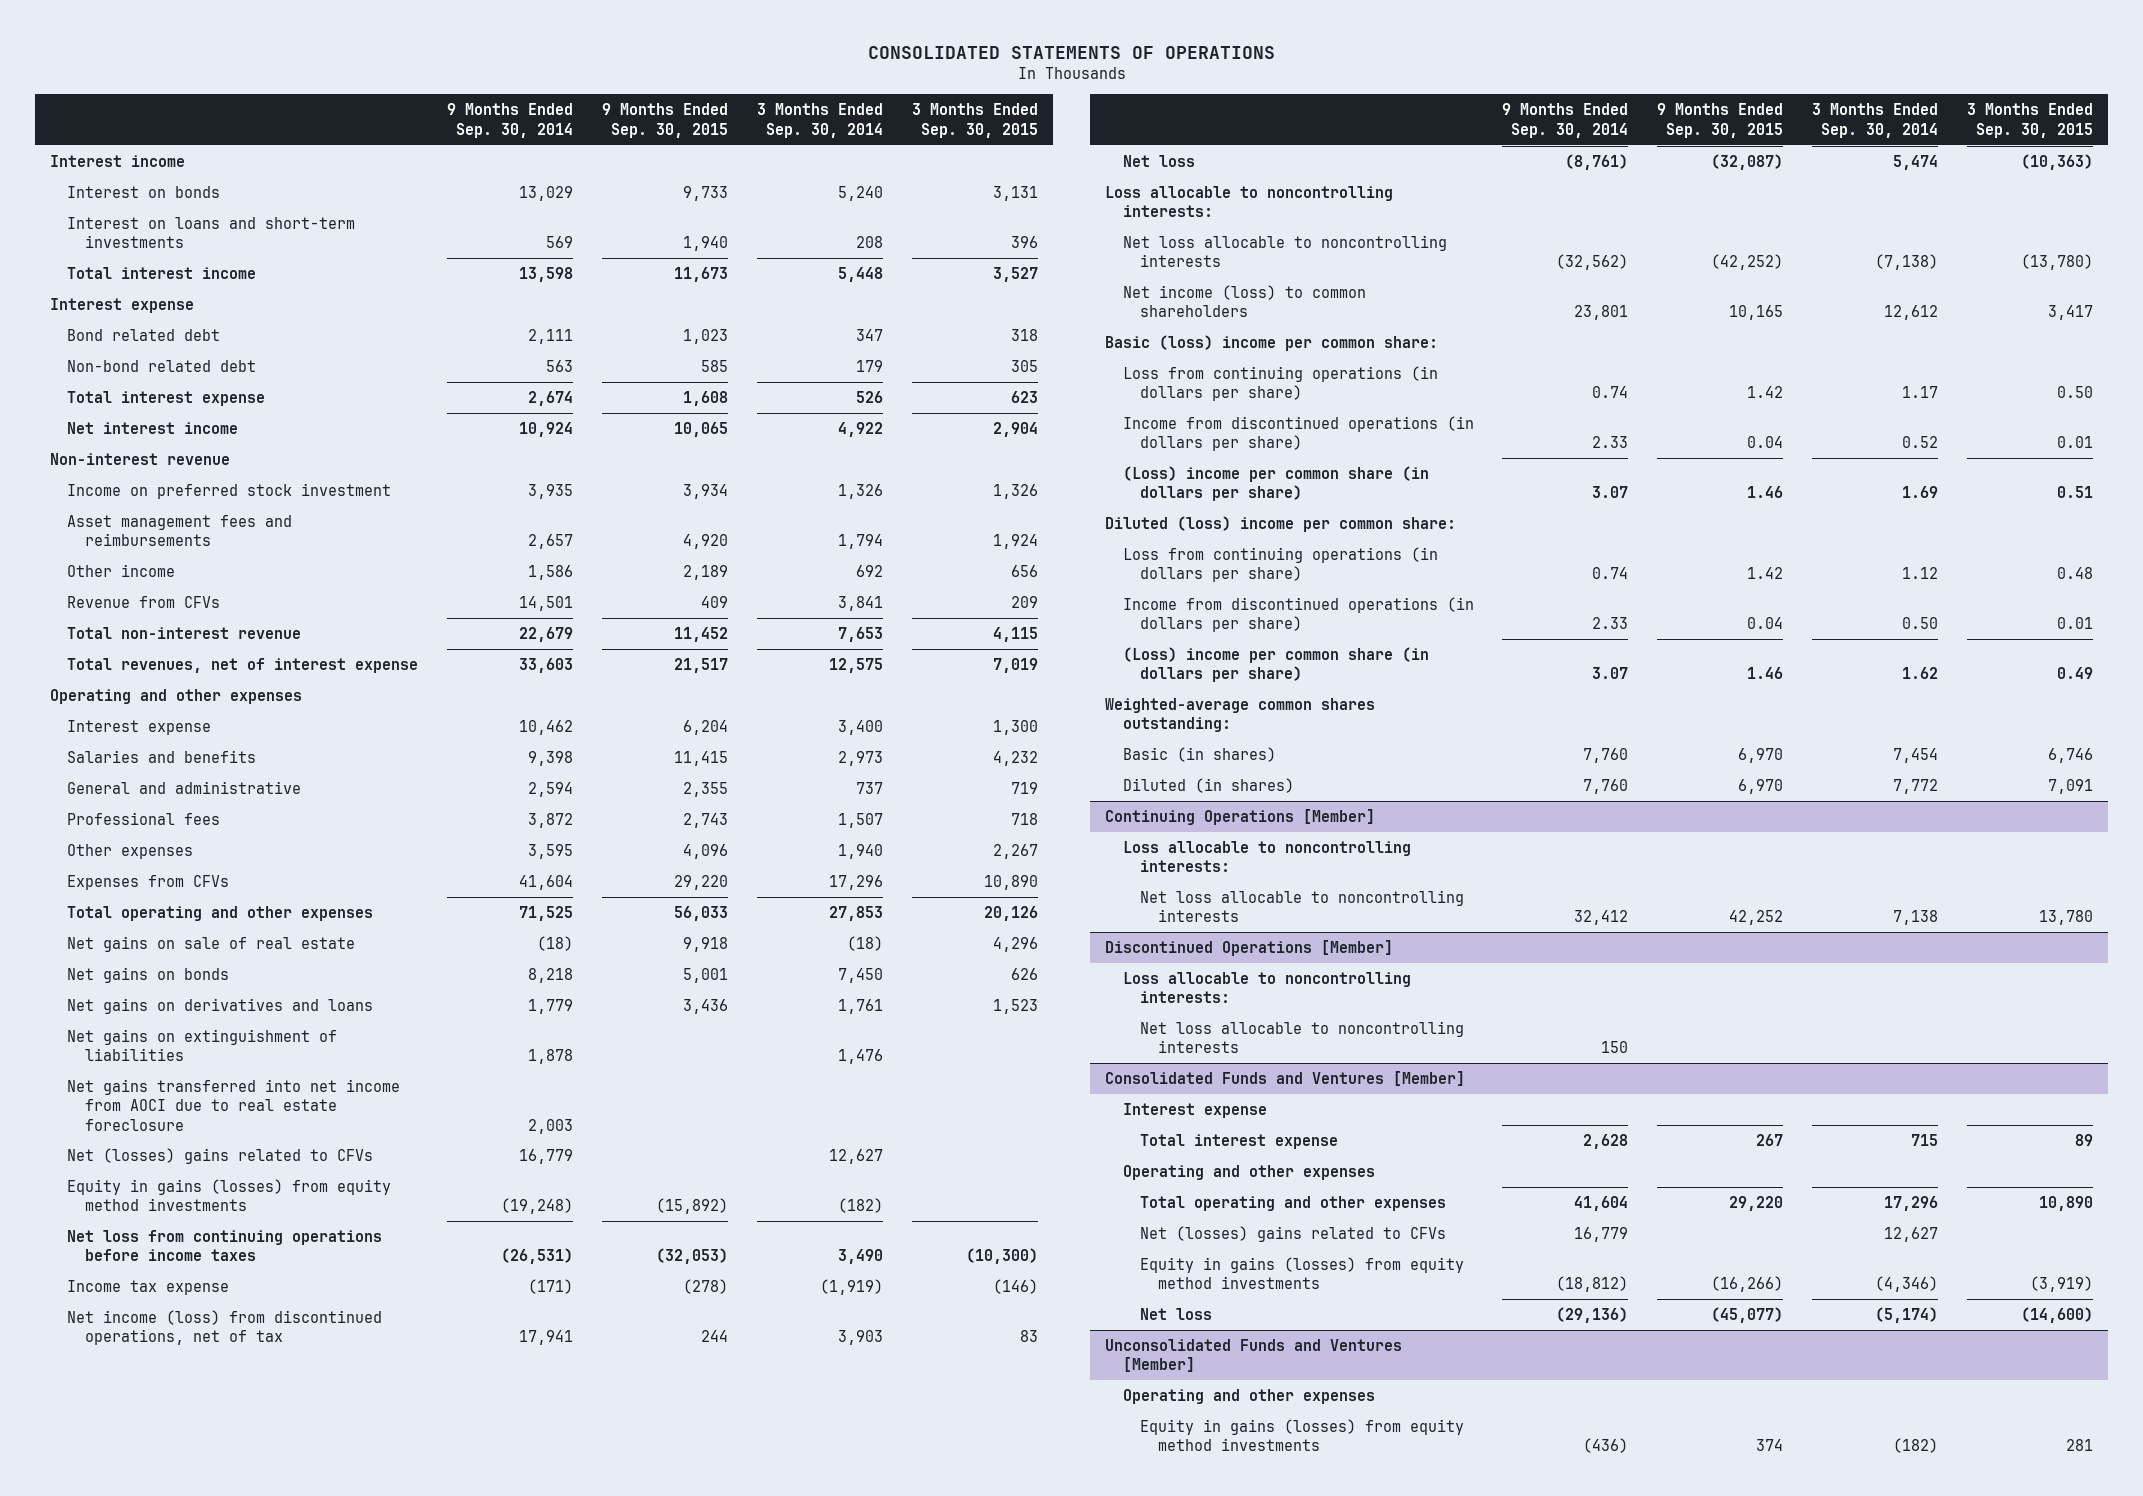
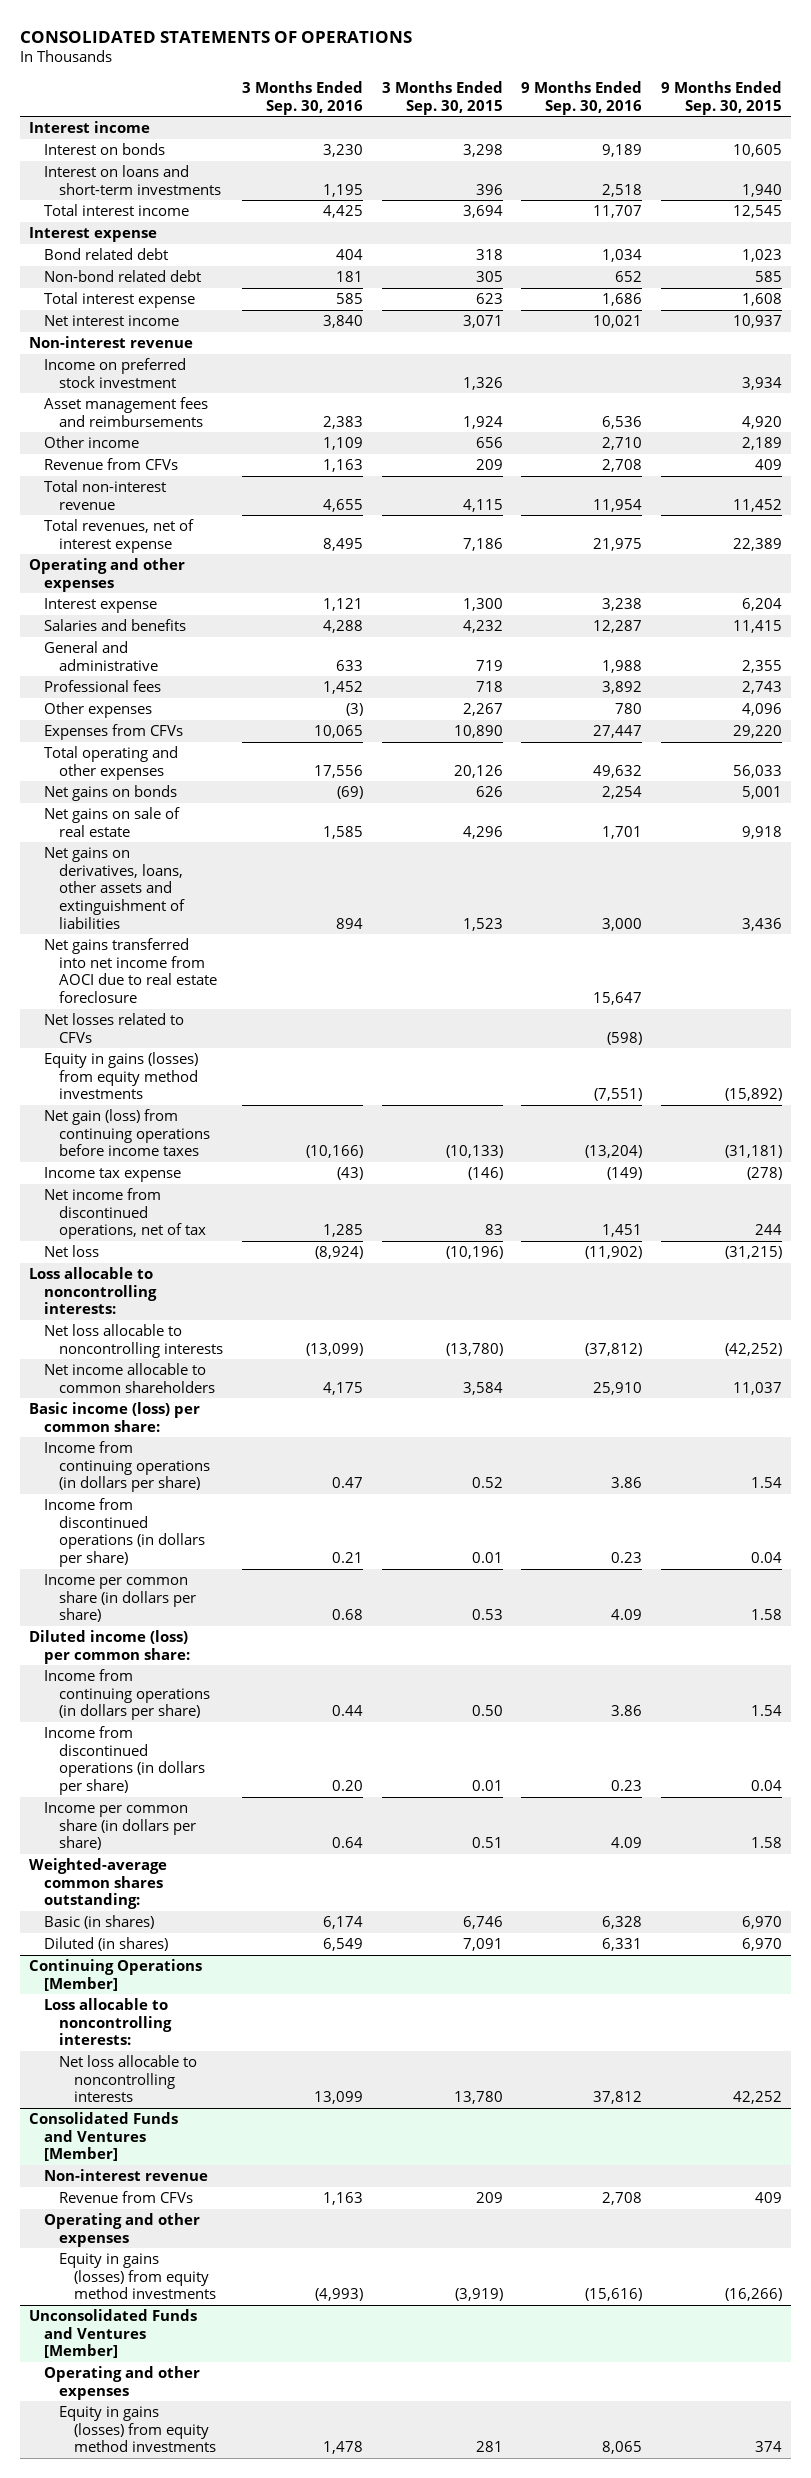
[447,103,574,138] 9 Months Ended Sep. 30, 2014 -> none
[757,103,884,138] 3 Months Ended Sep. 30, 2014 -> none
none -> [241,80,363,115] 3 Months Ended Sep. 30, 2016
none -> [521,80,643,115] 9 Months Ended Sep. 30, 2016
[683,185,729,201] 9,733 -> [732,143,782,157] 10,605
[993,185,1039,201] 3,131 -> [462,143,503,157] 3,298
[674,266,729,282] 11,673 -> [732,204,782,218] 12,545
[993,266,1039,282] 3,527 -> [462,204,503,218] 3,694
[674,421,729,437] 10,065 -> [732,314,782,328] 10,937
[993,421,1039,437] 2,904 -> [462,314,503,328] 3,071
[674,657,729,673] 21,517 -> [732,537,782,551] 22,389
[993,657,1039,673] 7,019 -> [462,537,503,551] 7,186
[67,1028,338,1062] Net gains on extinguishment of liabilities -> none
[67,935,356,952] Net gains on sale of real estate -> [44,806,181,837] Net gains on sale of real estate
[67,997,374,1014] Net gains on derivatives and loans -> [44,846,186,929] Net gains on derivatives, loans, other assets and extinguishment of liabilities
[67,1147,374,1164] Net (losses) gains related to CFVs -> [44,1012,185,1043] Net losses related to CFVs
[67,1229,383,1262] Net loss from continuing operations before income taxes -> [44,1108,211,1157] Net gain (loss) from continuing operations before income taxes
[656,1248,729,1265] (32,053) -> [724,1145,782,1159] (31,181)
[966,1248,1039,1265] (10,300) -> [445,1145,503,1159] (10,133)
[67,1309,383,1346] Net income (loss) from discontinued operations, net of tax -> [44,1187,207,1240] Net income from discontinued operations, net of tax
[1711,153,1784,170] (32,087) -> [724,1245,782,1259] (31,215)
[2021,153,2094,170] (10,363) -> [445,1245,503,1259] (10,196)
[1122,284,1366,318] Net income (loss) to common shareholders -> [44,1362,216,1393] Net income allocable to common shareholders
[1729,305,1784,321] 10,165 -> [732,1381,782,1395] 11,037
[2048,305,2094,321] 3,417 -> [462,1381,503,1395] 3,584
[1104,334,1438,351] Basic (loss) income per common share: -> [29,1401,201,1432] Basic income (loss) per common share:
[1122,365,1438,402] Loss from continuing operations (in dollars per share) -> [44,1440,211,1493] Income from continuing operations (in dollars per share)
[1747,386,1784,399] 1.42 -> [750,1477,782,1489] 1.54
[2057,386,2094,399] 0.50 -> [471,1477,503,1489] 0.52
[1122,465,1429,502] (Loss) income per common share (in dollars per share) -> [44,1573,197,1623] Income per common share (in dollars per share)
[1747,486,1784,499] 1.46 -> [750,1609,782,1621] 1.58
[2057,486,2094,499] 0.51 -> [471,1609,503,1621] 0.53
[1104,515,1456,532] Diluted (loss) income per common share: -> [29,1629,191,1664] Diluted income (loss) per common share:
[1122,546,1438,583] Loss from continuing operations (in dollars per share) -> [44,1668,211,1721] Income from continuing operations (in dollars per share)
[1747,567,1784,580] 1.42 -> [750,1705,782,1717] 1.54
[2057,567,2094,580] 0.48 -> [471,1705,503,1717] 0.50
[1122,646,1429,683] (Loss) income per common share (in dollars per share) -> [44,1801,197,1851] Income per common share (in dollars per share)
[1747,667,1784,680] 1.46 -> [750,1837,782,1849] 1.58
[2057,667,2094,680] 0.49 -> [471,1837,503,1849] 0.51
[1104,939,1393,956] Discontinued Operations [Member] -> none
[1122,971,1411,1004] Loss allocable to noncontrolling interests: -> none
[1140,1020,1465,1054] Net loss allocable to noncontrolling interests -> none
[1122,1102,1267,1118] Interest expense -> none
[1140,1133,1339,1149] Total interest expense -> none
none -> [44,2168,209,2181] Non-interest revenue
none -> [59,2190,194,2203] Revenue from CFVs
[1140,1195,1447,1211] Total operating and other expenses -> none
[1140,1225,1447,1242] Net (losses) gains related to CFVs -> none
[1140,1307,1213,1320] Net loss -> none

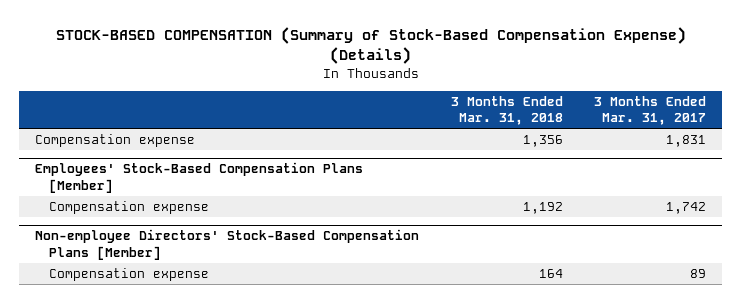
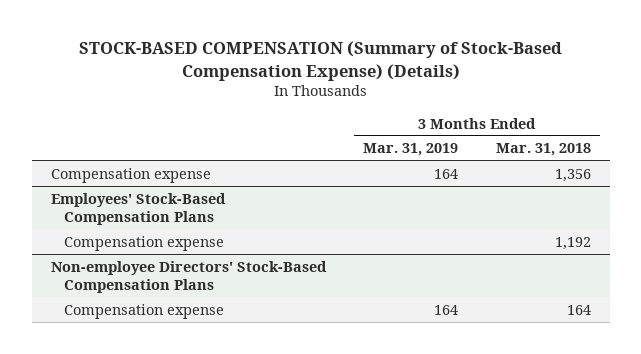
[593,95,706,126] 3 Months Ended Mar. 31, 2017 -> none
none -> [363,143,459,157] Mar. 31, 2019
[35,162,364,193] Employees' Stock-Based Compensation Plans [Member] -> [50,192,226,225] Employees' Stock-Based Compensation Plans
[35,229,420,260] Non-employee Directors' Stock-Based Compensation Plans [Member] -> [50,260,327,293] Non-employee Directors' Stock-Based Compensation Plans

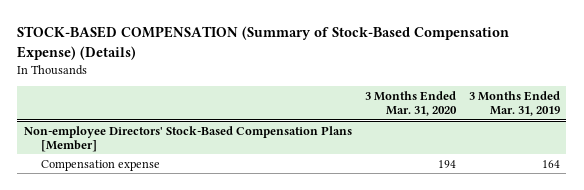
[495,143,591,157] Mar. 31, 2018 -> none
none -> [364,90,457,117] 3 Months Ended Mar. 31, 2020
[50,167,211,183] Compensation expense -> none
[50,192,226,225] Employees' Stock-Based Compensation Plans -> none
[63,235,224,251] Compensation expense -> none
[50,260,327,293] Non-employee Directors' Stock-Based Compensation Plans -> [23,125,352,153] Non-employee Directors' Stock-Based Compensation Plans [Member]

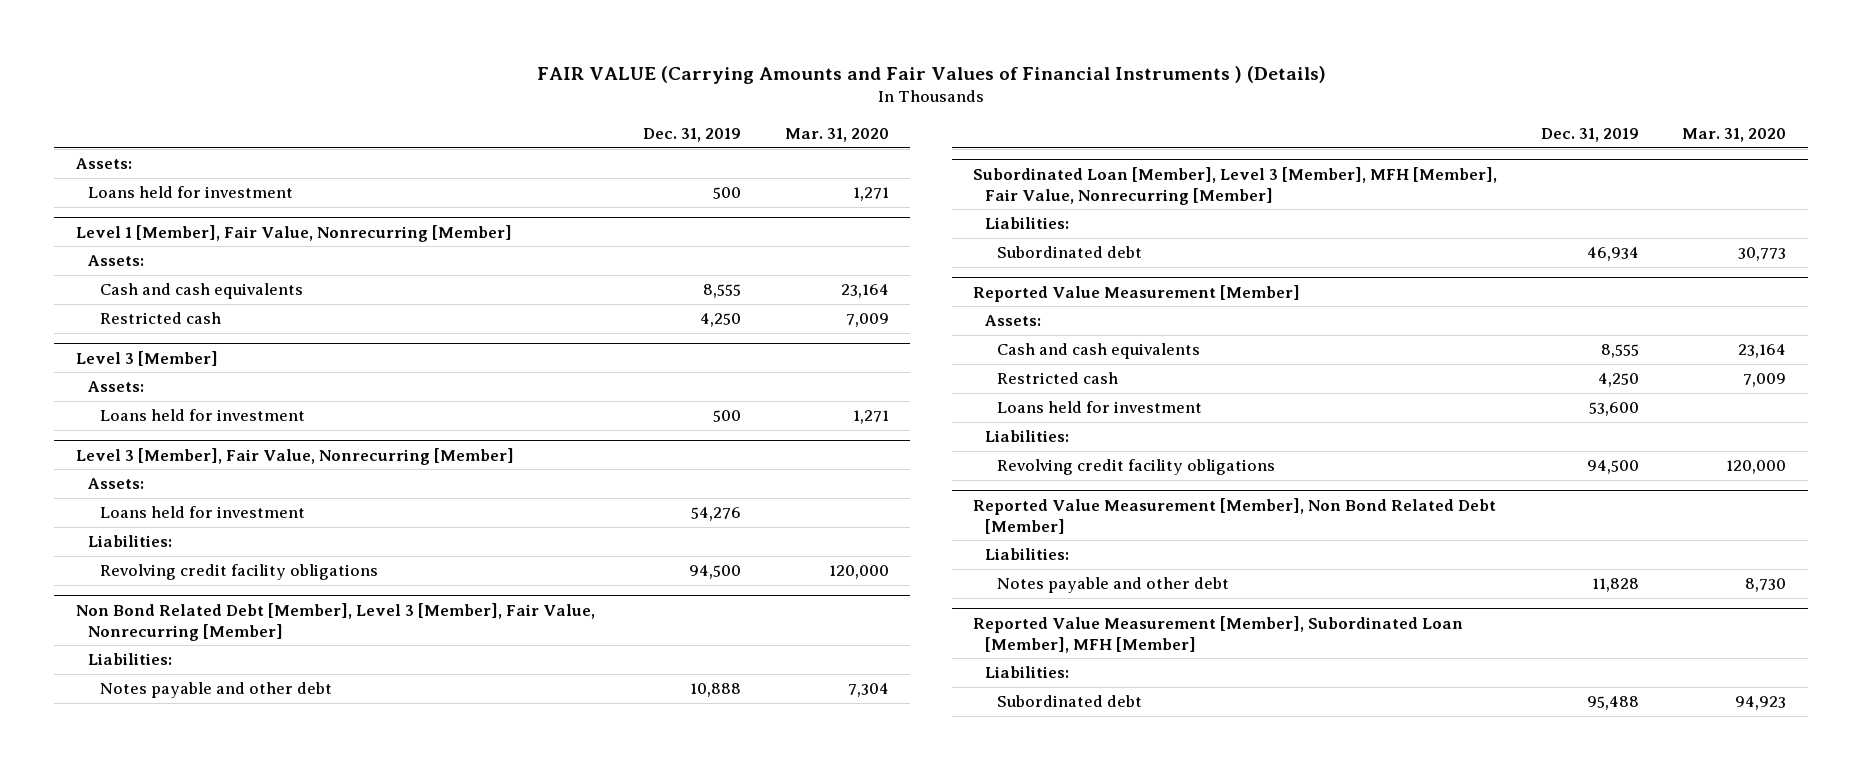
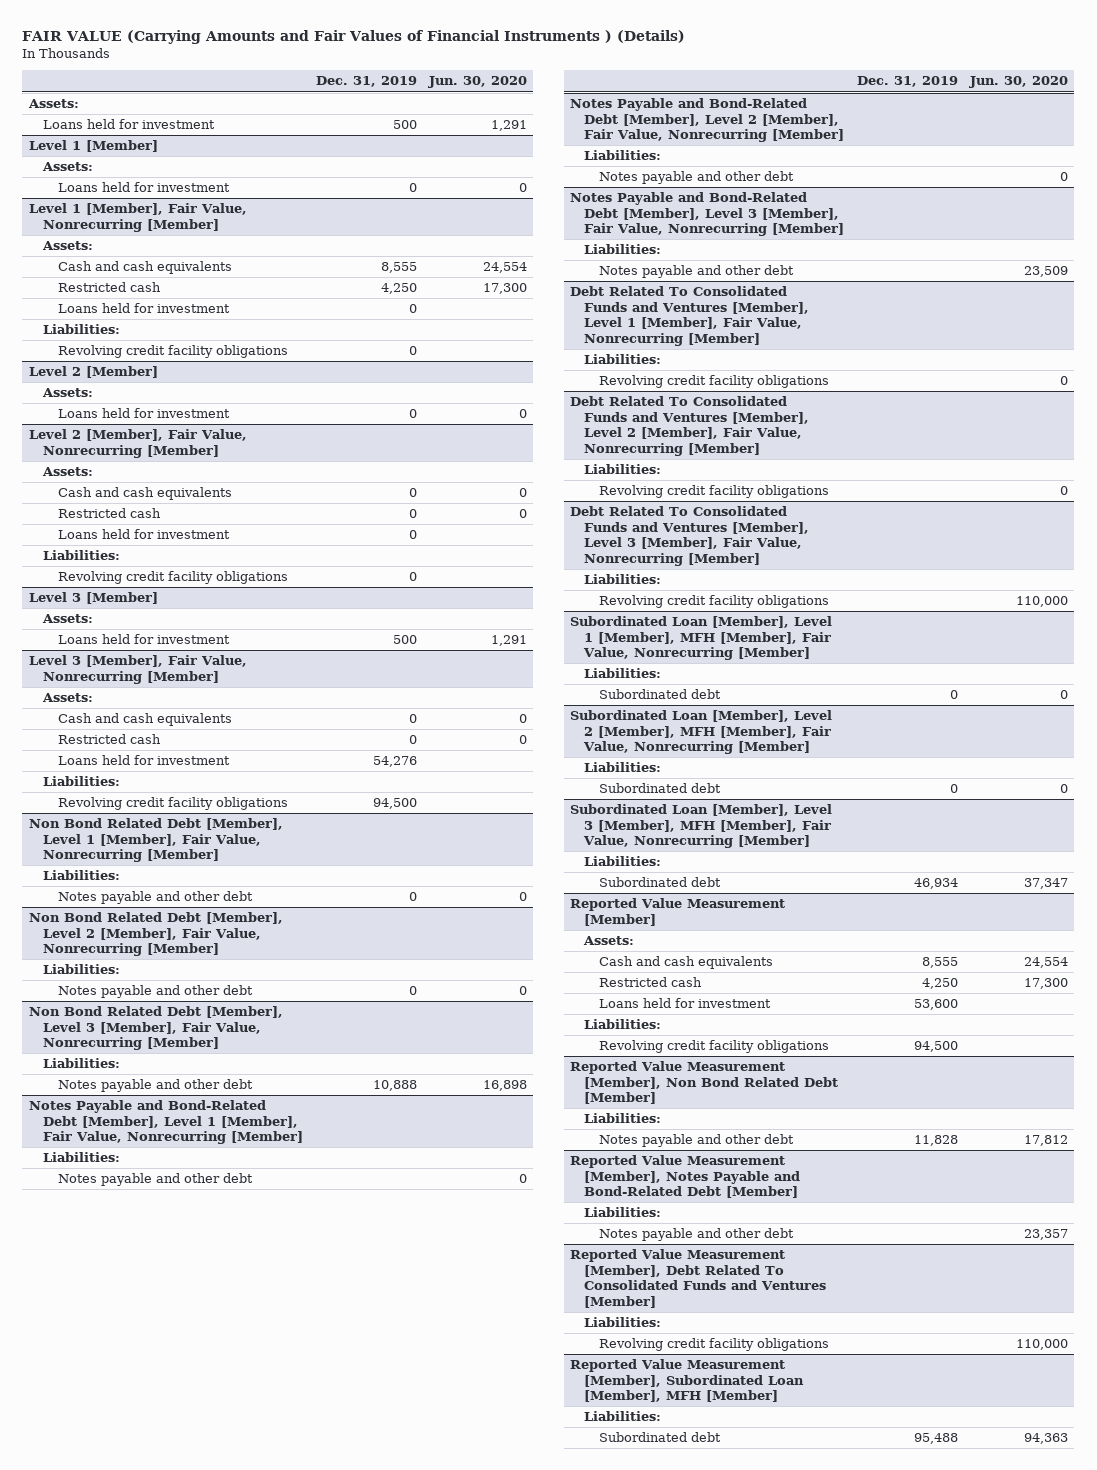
[784,127,889,142] Mar. 31, 2020 -> none
none -> [427,76,527,89] Jun. 30, 2020
none -> [28,140,158,153] Level 1 [Member]
none -> [42,162,94,172] Assets:
none -> [57,182,230,193] Loans held for investment
none -> [57,303,230,314] Loans held for investment
none -> [43,324,121,335] Liabilities:
none -> [57,345,288,359] Revolving credit facility obligations
none -> [28,366,158,379] Level 2 [Member]
none -> [42,388,94,398] Assets:
none -> [57,408,230,419] Loans held for investment
none -> [28,429,247,458] Level 2 [Member], Fair Value, Nonrecurring [Member]
none -> [42,467,94,477] Assets:
none -> [57,487,232,501] Cash and cash equivalents
none -> [57,508,161,519] Restricted cash
none -> [57,529,230,540] Loans held for investment
none -> [43,550,121,561] Liabilities:
none -> [57,571,288,585] Revolving credit facility obligations
none -> [57,713,232,727] Cash and cash equivalents
none -> [57,734,161,745] Restricted cash
none -> [28,818,283,863] Non Bond Related Debt [Member], Level 1 [Member], Fair Value, Nonrecurring [Member]
none -> [43,870,121,881] Liabilities:
none -> [57,891,253,905] Notes payable and other debt
none -> [28,912,283,957] Non Bond Related Debt [Member], Level 2 [Member], Fair Value, Nonrecurring [Member]
none -> [43,964,121,975] Liabilities:
none -> [57,985,253,999] Notes payable and other debt
none -> [28,1100,304,1145] Notes Payable and Bond-Related Debt [Member], Level 1 [Member], Fair Value, Nonrecurring [Member]
none -> [43,1152,121,1163] Liabilities:
none -> [57,1173,253,1187] Notes payable and other debt
none -> [569,98,845,143] Notes Payable and Bond-Related Debt [Member], Level 2 [Member], Fair Value, Nonrecurring [Member]
none -> [584,150,662,161] Liabilities:
none -> [598,171,794,185] Notes payable and other debt
none -> [569,192,845,237] Notes Payable and Bond-Related Debt [Member], Level 3 [Member], Fair Value, Nonrecurring [Member]
none -> [584,244,662,255] Liabilities:
none -> [598,265,794,279] Notes payable and other debt
none -> [569,286,810,346] Debt Related To Consolidated Funds and Ventures [Member], Level 1 [Member], Fair Value, Nonrecurring [Member]
none -> [584,354,662,365] Liabilities:
none -> [598,375,829,389] Revolving credit facility obligations
none -> [569,396,810,456] Debt Related To Consolidated Funds and Ventures [Member], Level 2 [Member], Fair Value, Nonrecurring [Member]
none -> [584,464,662,475] Liabilities:
none -> [598,485,829,499] Revolving credit facility obligations
none -> [569,506,810,566] Debt Related To Consolidated Funds and Ventures [Member], Level 3 [Member], Fair Value, Nonrecurring [Member]
none -> [584,574,662,585] Liabilities:
none -> [598,595,829,609] Revolving credit facility obligations
none -> [569,616,832,661] Subordinated Loan [Member], Level 1 [Member], MFH [Member], Fair Value, Nonrecurring [Member]
none -> [584,668,662,679] Liabilities:
none -> [598,689,721,700] Subordinated debt
none -> [569,710,832,755] Subordinated Loan [Member], Level 2 [Member], MFH [Member], Fair Value, Nonrecurring [Member]
none -> [584,762,662,773] Liabilities:
none -> [598,783,721,794] Subordinated debt
none -> [569,1155,801,1199] Reported Value Measurement [Member], Notes Payable and Bond-Related Debt [Member]
none -> [584,1207,662,1218] Liabilities:
none -> [598,1228,794,1242] Notes payable and other debt
none -> [569,1249,827,1308] Reported Value Measurement [Member], Debt Related To Consolidated Funds and Ventures [Member]
none -> [584,1317,662,1328] Liabilities:
none -> [598,1338,829,1352] Revolving credit facility obligations

